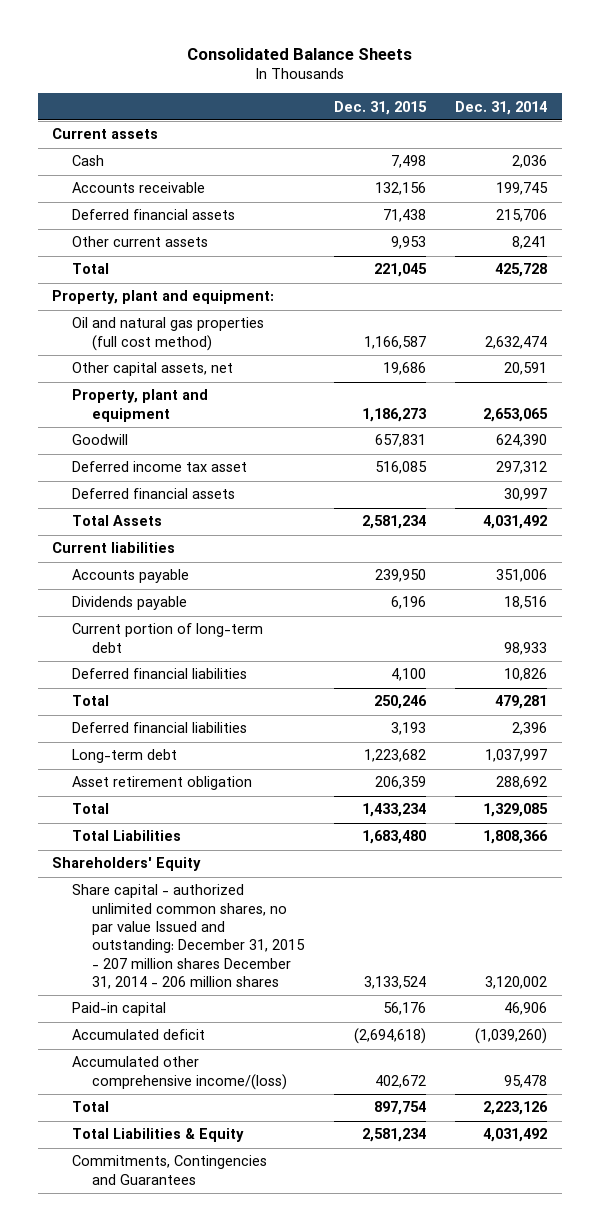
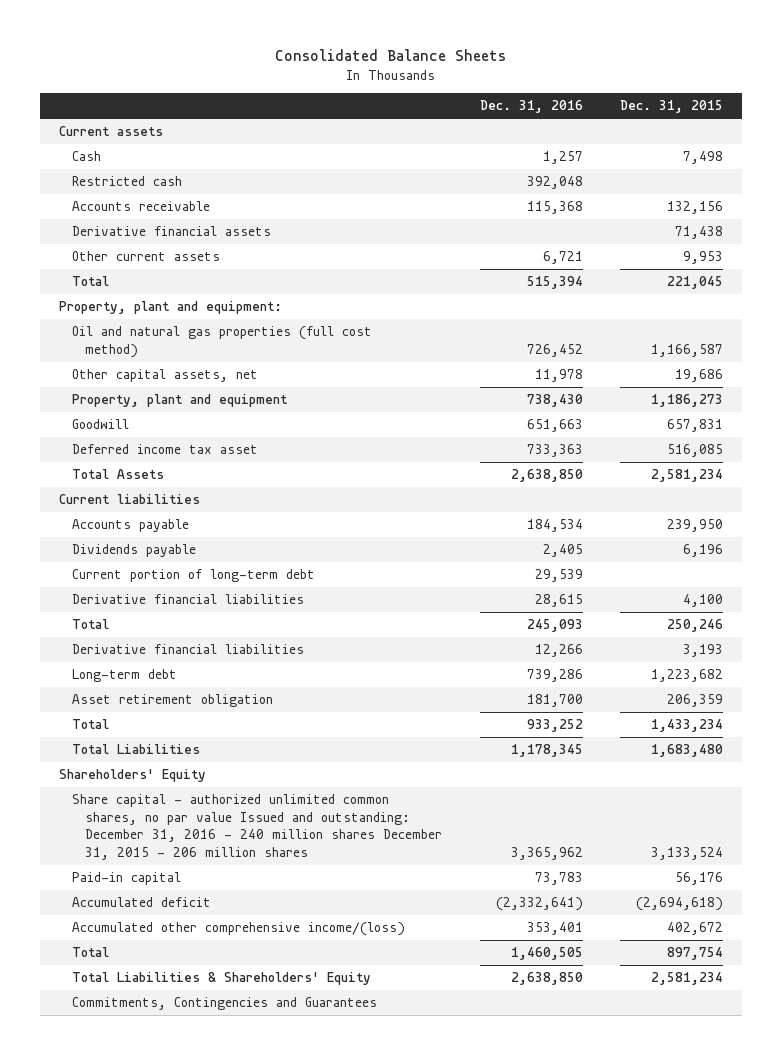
[455,100,548,115] Dec. 31, 2014 -> none
none -> [479,100,583,114] Dec. 31, 2016
none -> [72,176,183,187] Restricted cash
[72,209,236,221] Deferred financial assets -> [72,226,272,237] Derivative financial assets
[72,488,236,500] Deferred financial assets -> none
[72,668,248,680] Deferred financial liabilities -> [72,594,305,605] Derivative financial liabilities
[72,722,248,734] Deferred financial liabilities -> [72,644,305,655] Derivative financial liabilities
[72,884,305,990] Share capital - authorized unlimited common shares, no par value Issued and outstanding: December 31, 2015 - 207 million shares December 31, 2014 - 206 million shares -> [72,794,443,860] Share capital - authorized unlimited common shares, no par value Issued and outstanding: December 31, 2016 - 240 million shares December 31, 2015 - 206 million shares
[72,1128,245,1143] Total Liabilities & Equity -> [72,972,372,986] Total Liabilities & Shareholders' Equity

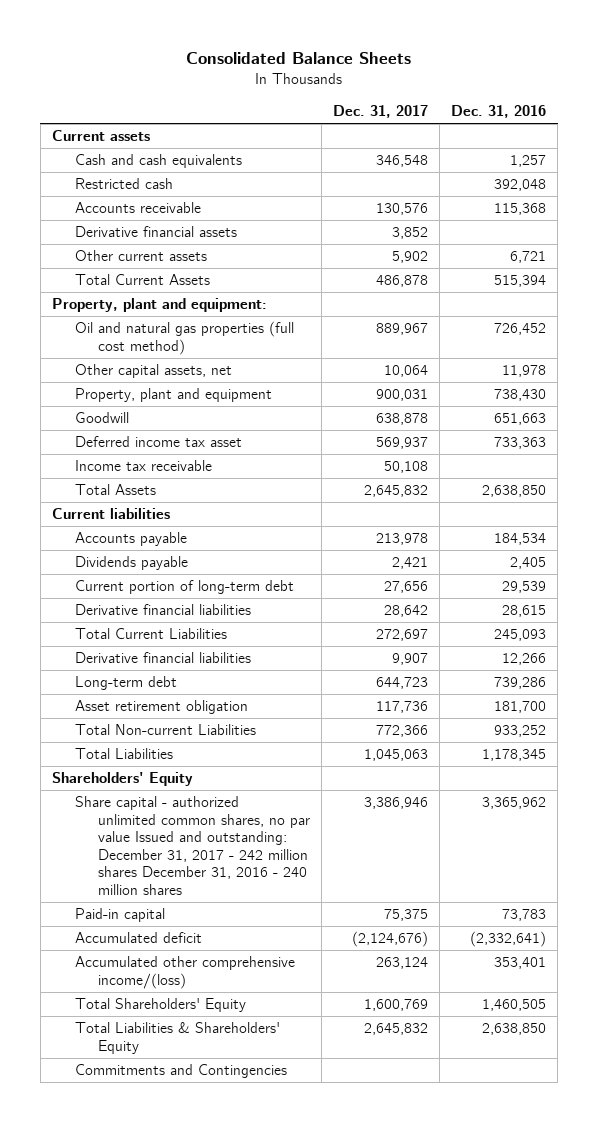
[620,100,724,114] Dec. 31, 2015 -> none
none -> [333,105,429,119] Dec. 31, 2017
[72,151,102,162] Cash -> [75,154,243,169] Cash and cash equivalents
[72,276,110,287] Total -> [75,274,211,286] Total Current Assets
none -> [75,460,213,472] Income tax receivable
[72,619,110,630] Total -> [75,628,228,640] Total Current Liabilities
[72,719,110,730] Total -> [75,724,257,736] Total Non-current Liabilities
[72,794,443,860] Share capital - authorized unlimited common shares, no par value Issued and outstanding: December 31, 2016 - 240 million shares December 31, 2015 - 206 million shares -> [75,796,311,896] Share capital - authorized unlimited common shares, no par value Issued and outstanding: December 31, 2017 - 242 million shares December 31, 2016 - 240 million shares
[72,947,110,958] Total -> [75,998,247,1013] Total Shareholders' Equity
[72,997,378,1011] Commitments, Contingencies and Guarantees -> [75,1064,288,1079] Commitments and Contingencies

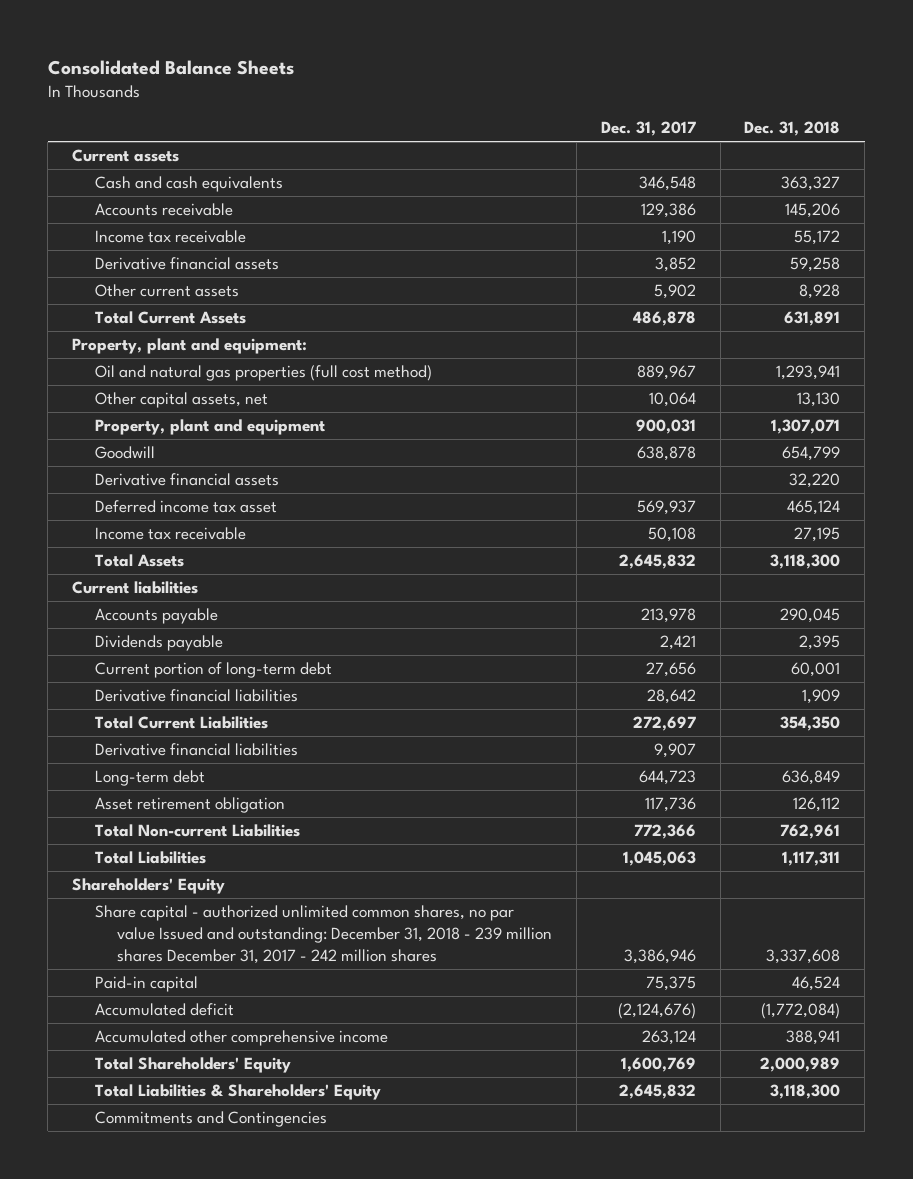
[451,105,547,119] Dec. 31, 2016 -> none
none -> [744,121,841,137] Dec. 31, 2018
[75,178,174,190] Restricted cash -> none
[376,203,429,216] 130,576 -> [640,203,696,219] 129,386
none -> [94,230,246,244] Income tax receivable
none -> [94,473,279,487] Derivative financial assets
[75,796,311,896] Share capital - authorized unlimited common shares, no par value Issued and outstanding: December 31, 2017 - 242 million shares December 31, 2016 - 240 million shares -> [94,905,552,964] Share capital - authorized unlimited common shares, no par value Issued and outstanding: December 31, 2018 - 239 million shares December 31, 2017 - 242 million shares
[75,956,296,989] Accumulated other comprehensive income/(loss) -> [94,1030,388,1047] Accumulated other comprehensive income

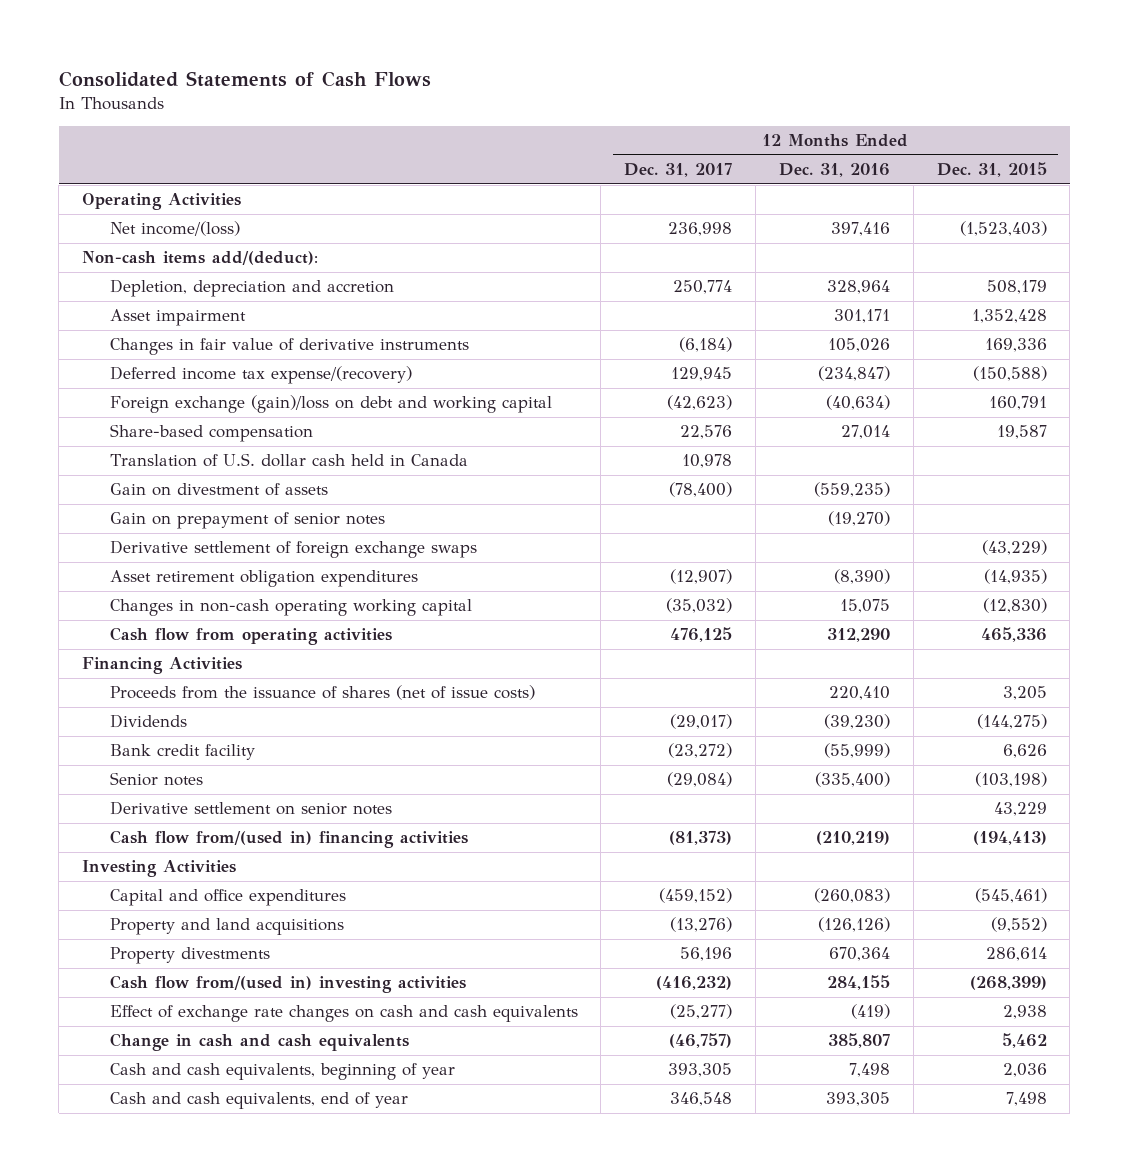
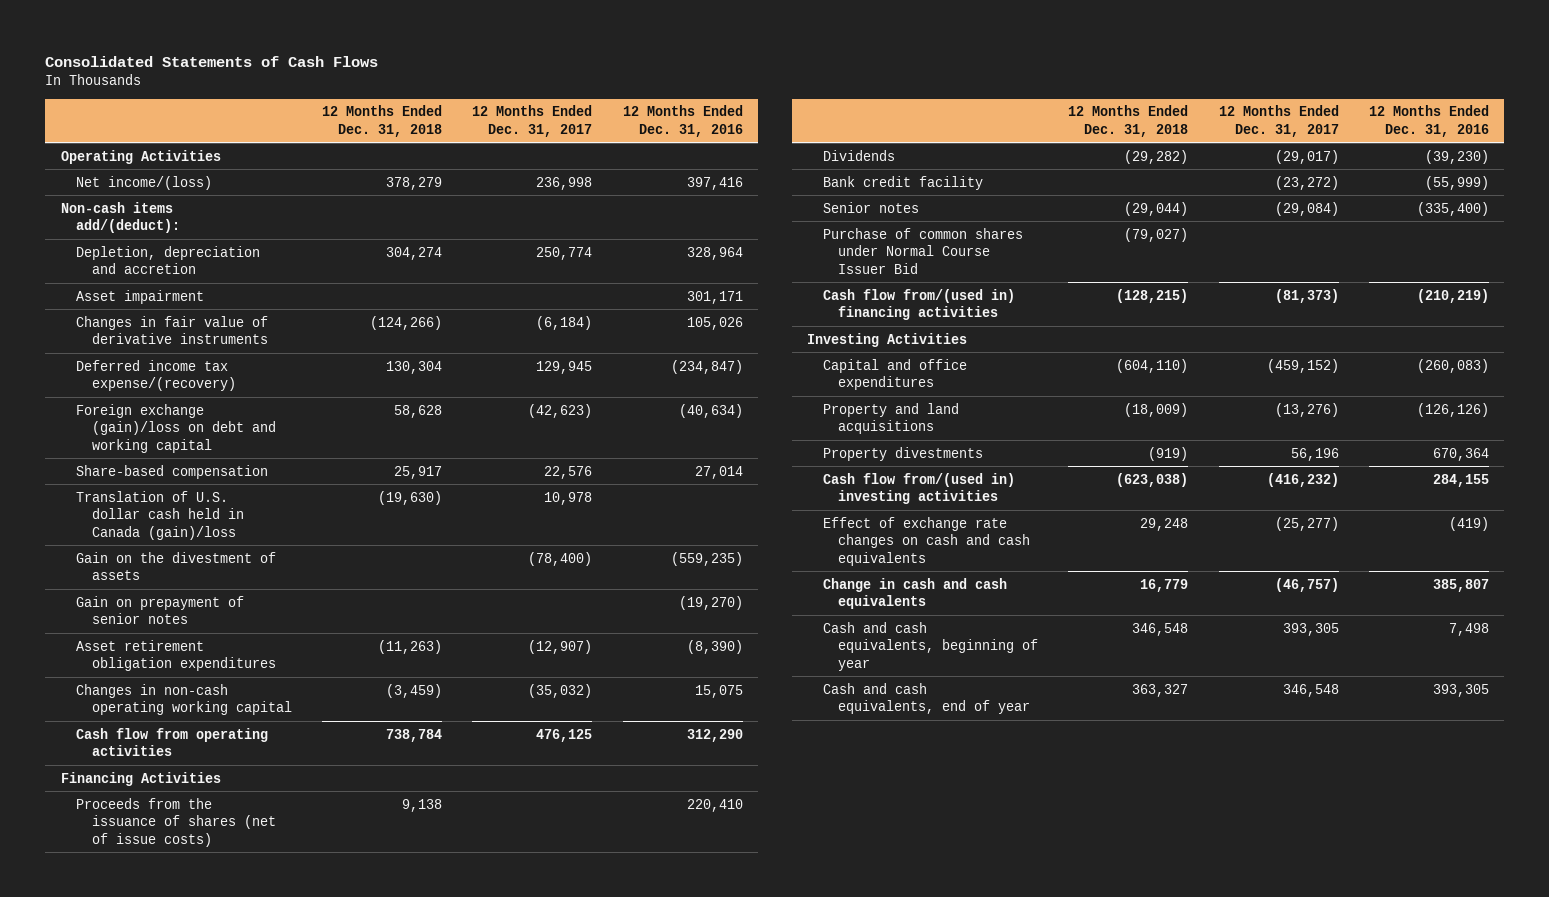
[936,162,1047,178] Dec. 31, 2015 -> none
none -> [322,105,443,137] 12 Months Ended Dec. 31, 2018
[109,453,468,468] Translation of U.S. dollar cash held in Canada -> [76,490,244,540] Translation of U.S. dollar cash held in Canada (gain)/loss
[109,483,328,497] Gain on divestment of assets -> [76,551,277,581] Gain on the divestment of assets
[109,540,477,559] Derivative settlement of foreign exchange swaps -> none
[109,801,392,816] Derivative settlement on senior notes -> none
none -> [822,227,1023,274] Purchase of common shares under Normal Course Issuer Bid

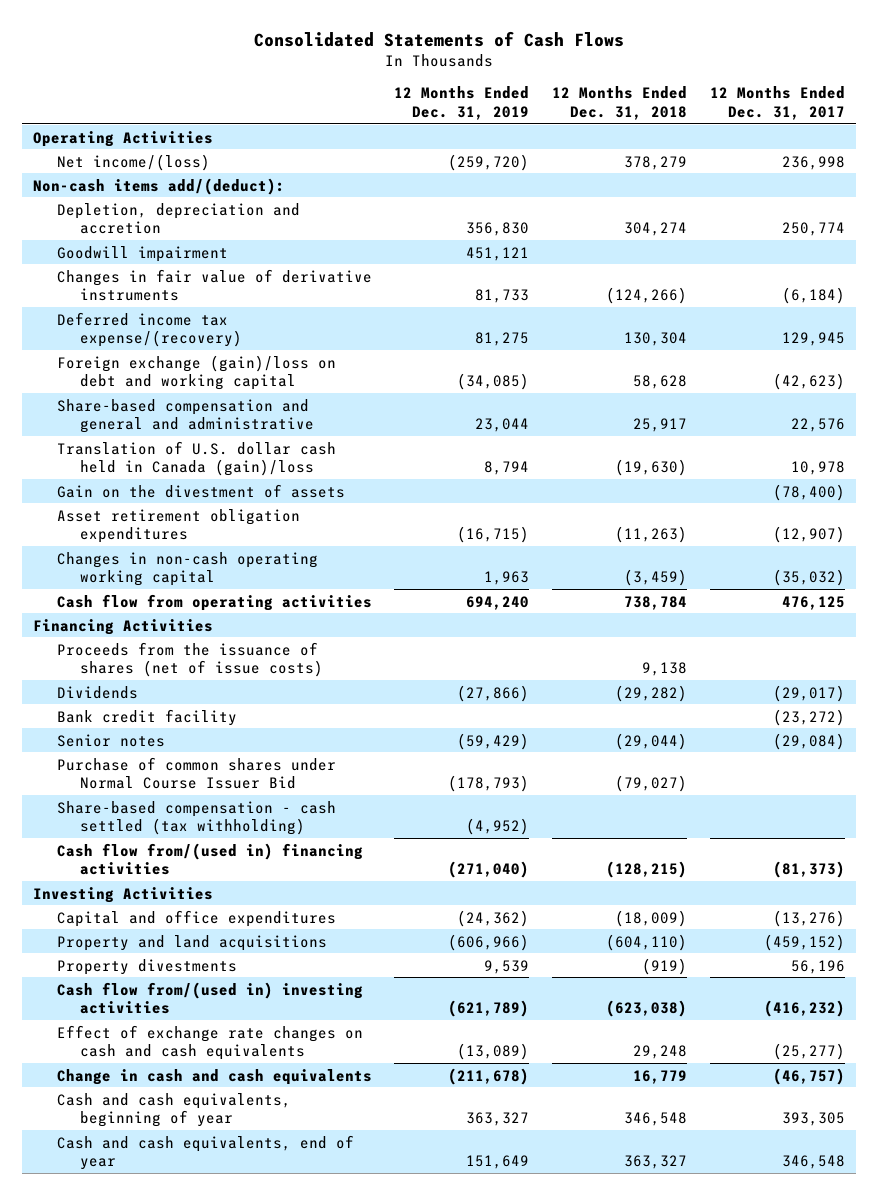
[622,105,743,137] 12 Months Ended Dec. 31, 2016 -> none
none -> [394,86,530,120] 12 Months Ended Dec. 31, 2019
[76,289,205,304] Asset impairment -> [56,245,228,262] Goodwill impairment
[76,464,269,479] Share-based compensation -> [56,398,315,433] Share-based compensation and general and administrative
[76,595,245,625] Gain on prepayment of senior notes -> none
none -> [56,800,336,835] Share-based compensation - cash settled (tax withholding)
[1116,358,1189,373] (604,110) -> [615,909,688,927] (18,009)
[1266,358,1339,373] (459,152) -> [772,909,845,927] (13,276)
[1124,402,1189,417] (18,009) -> [606,933,688,951] (604,110)
[1274,402,1339,417] (13,276) -> [763,933,845,951] (459,152)

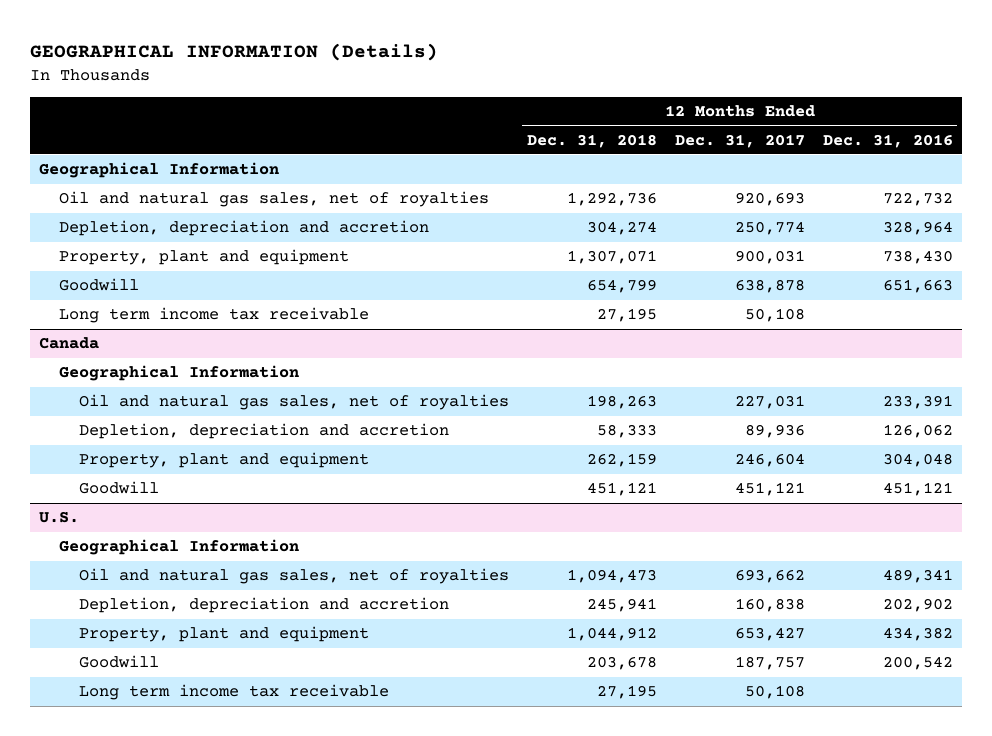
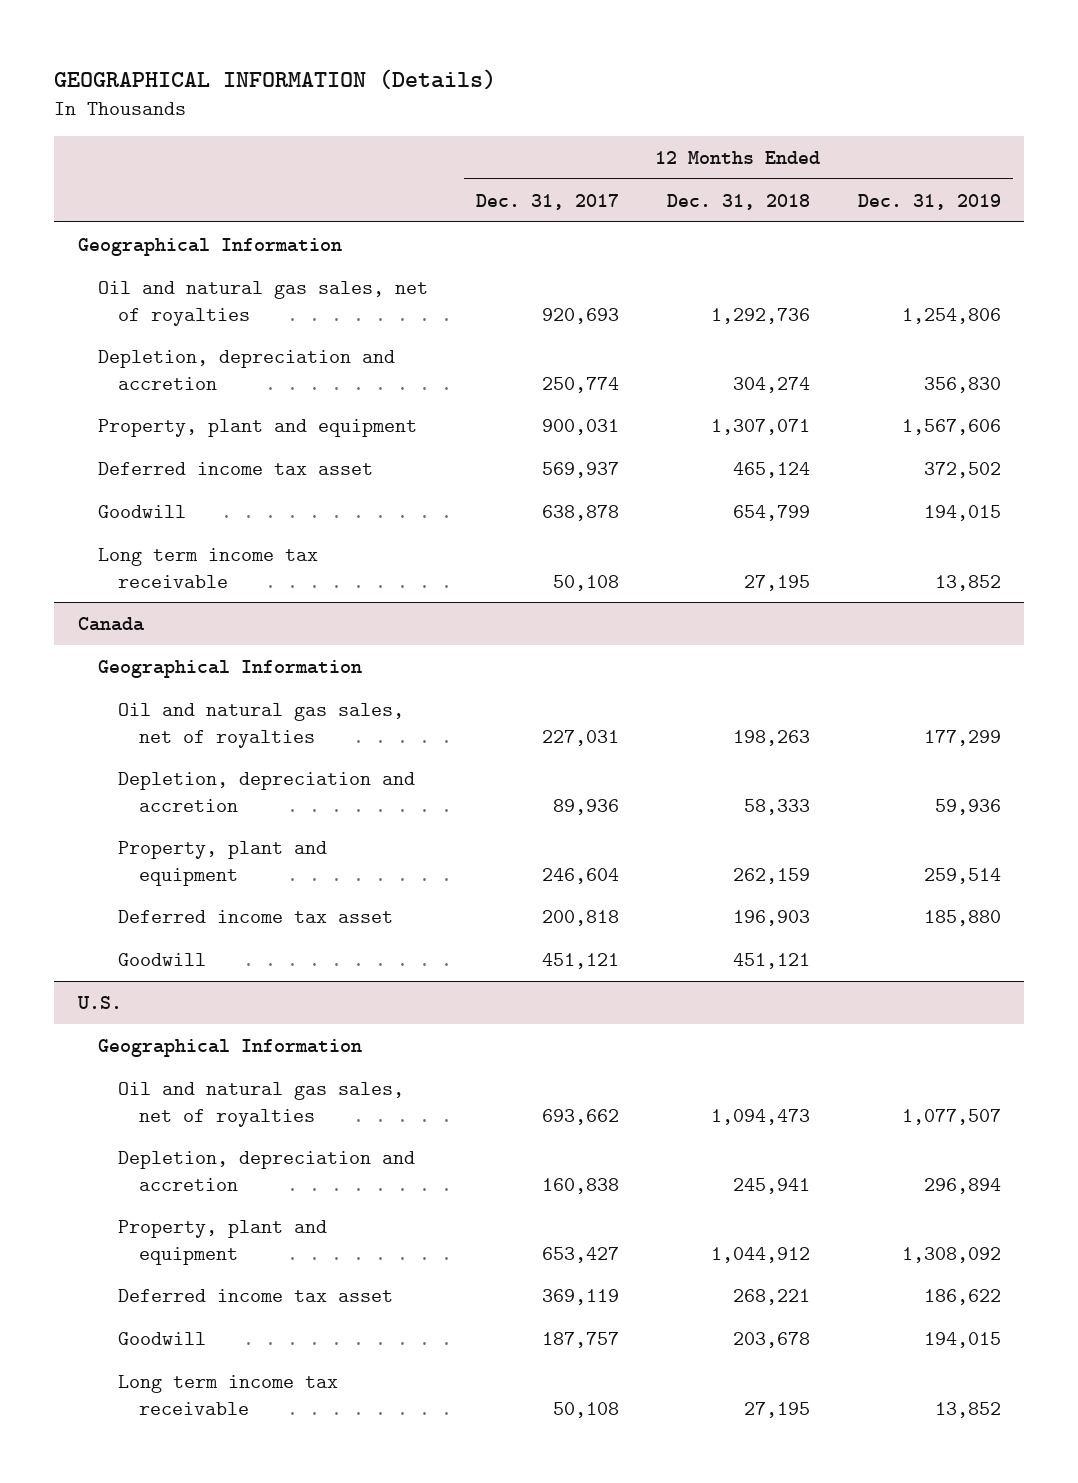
[822,133,953,148] Dec. 31, 2016 -> none
none -> [857,193,1001,210] Dec. 31, 2019
none -> [98,461,374,475] Deferred income tax asset
none -> [118,909,394,923] Deferred income tax asset
none -> [118,1288,394,1302] Deferred income tax asset

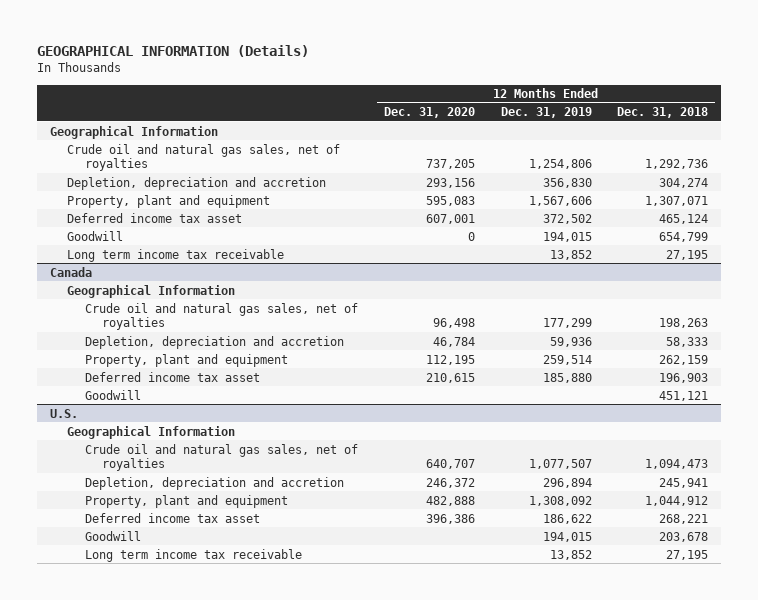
[475,193,619,210] Dec. 31, 2017 -> none
none -> [383,107,475,119] Dec. 31, 2020
[98,280,429,326] Oil and natural gas sales, net of royalties -> [67,143,341,172] Crude oil and natural gas sales, net of royalties
[118,702,405,748] Oil and natural gas sales, net of royalties -> [84,302,358,331] Crude oil and natural gas sales, net of royalties
[118,1081,405,1127] Oil and natural gas sales, net of royalties -> [84,443,358,472] Crude oil and natural gas sales, net of royalties

